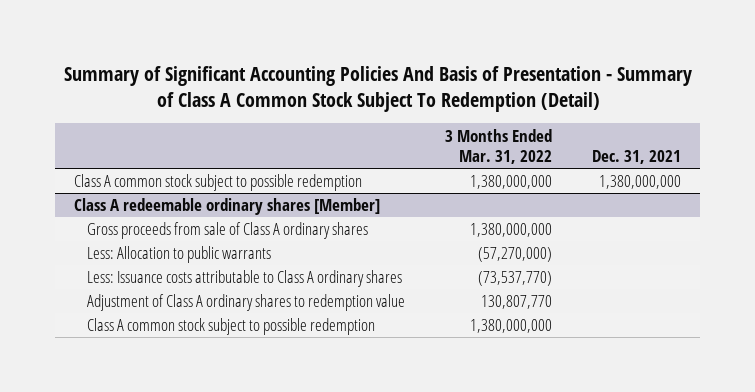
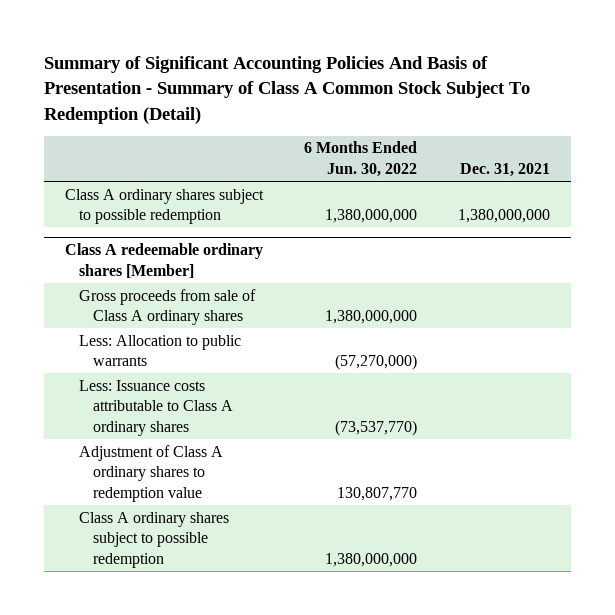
[444,128,552,164] 3 Months Ended Mar. 31, 2022 -> none
none -> [304,141,418,178] 6 Months Ended Jun. 30, 2022
[74,174,363,192] Class A common stock subject to possible redemption -> [64,188,264,225] Class A ordinary shares subject to possible redemption
[86,318,375,336] Class A common stock subject to possible redemption -> [78,511,229,568] Class A ordinary shares subject to possible redemption

